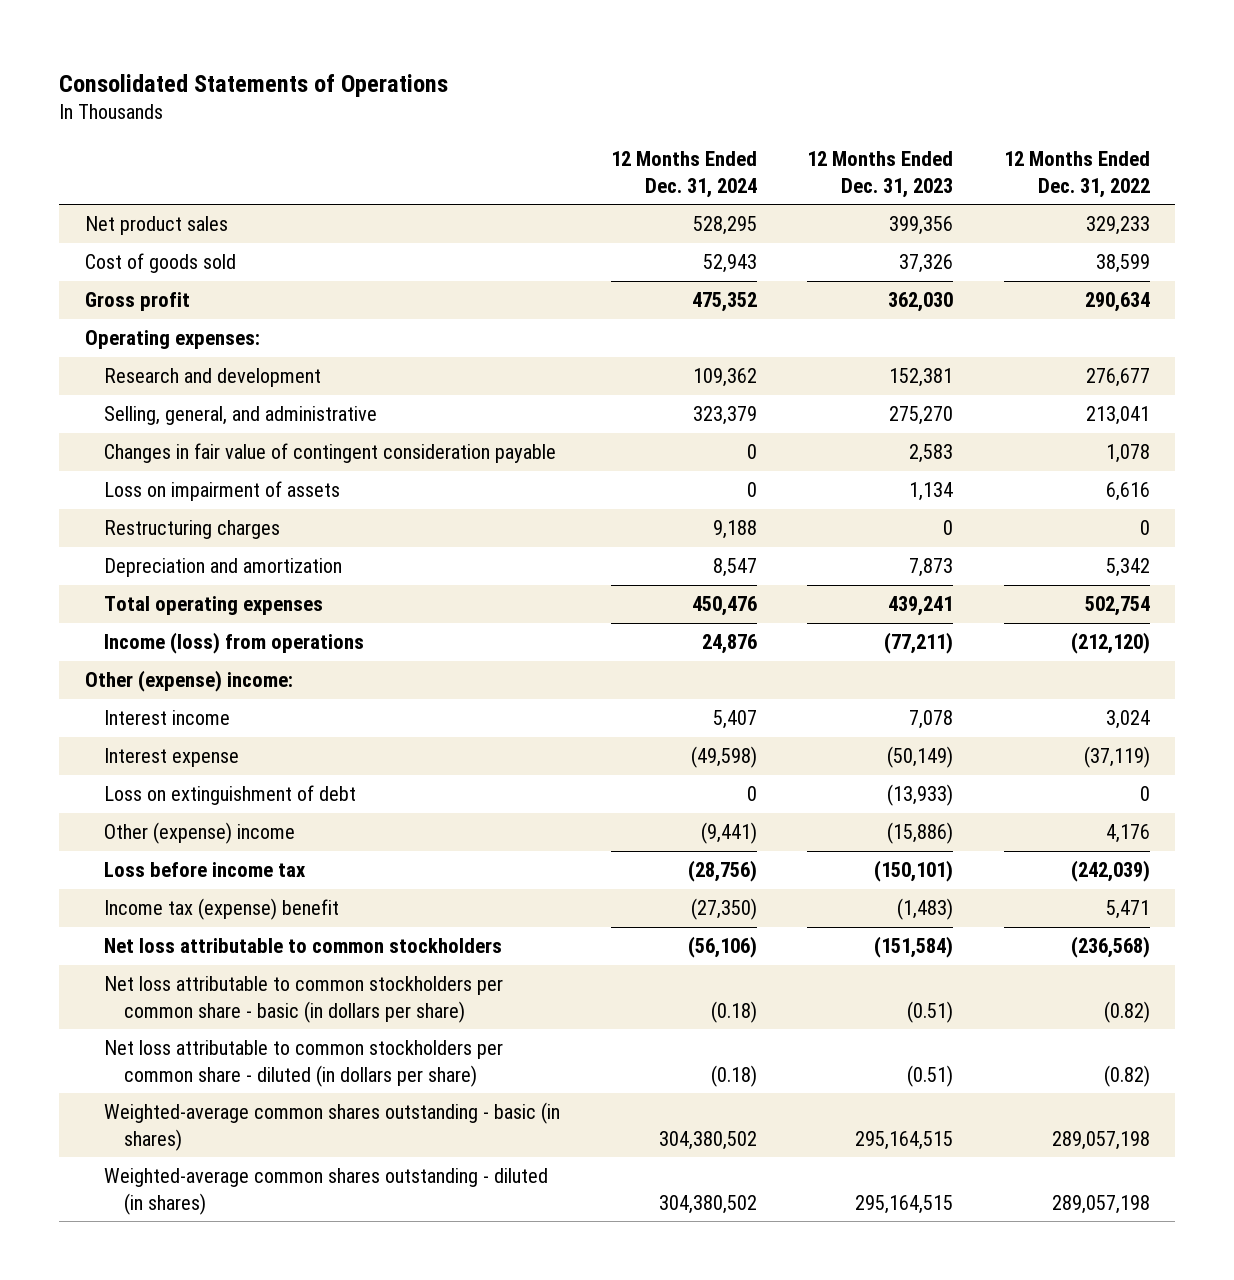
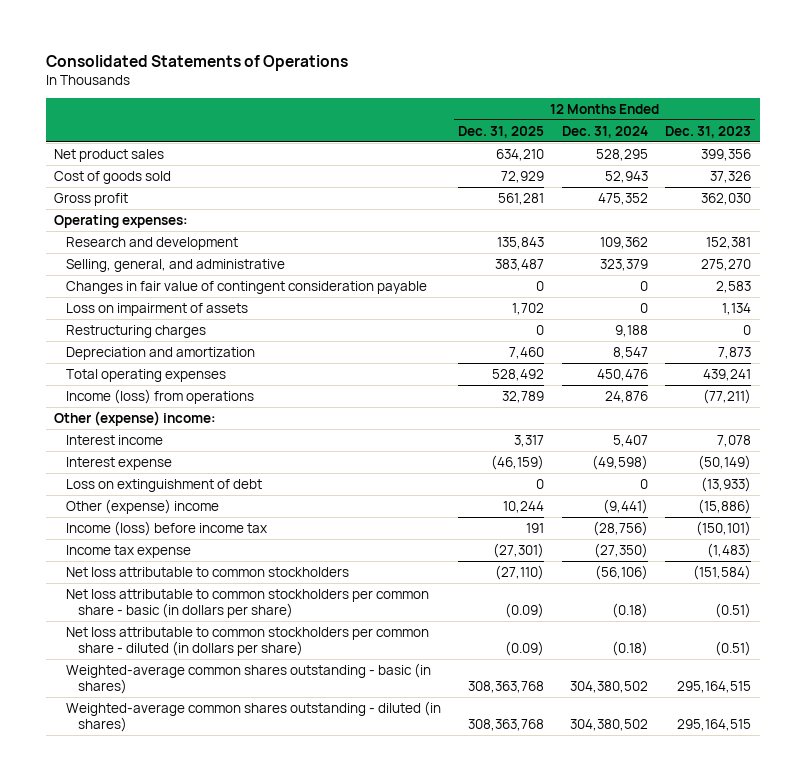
[1003,151,1150,198] 12 Months Ended Dec. 31, 2022 -> none
none -> [458,125,545,138] Dec. 31, 2025
[104,862,307,878] Loss before income tax -> [66,520,268,536] Income (loss) before income tax
[104,898,340,921] Income tax (expense) benefit -> [66,544,192,558] Income tax expense

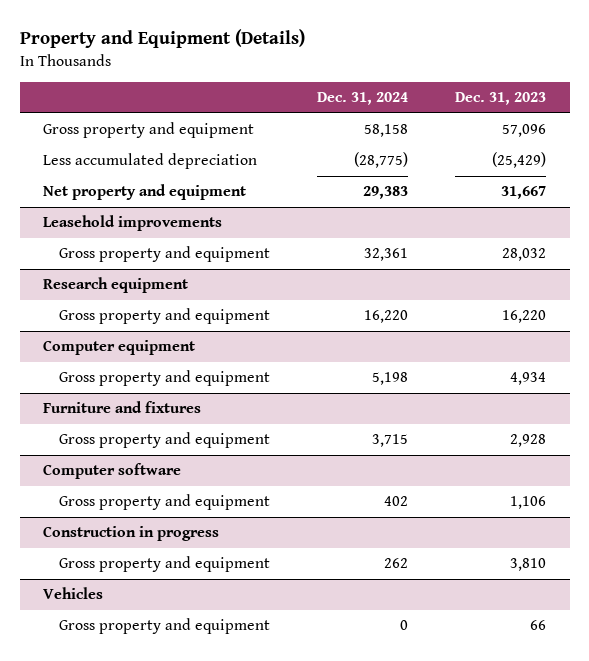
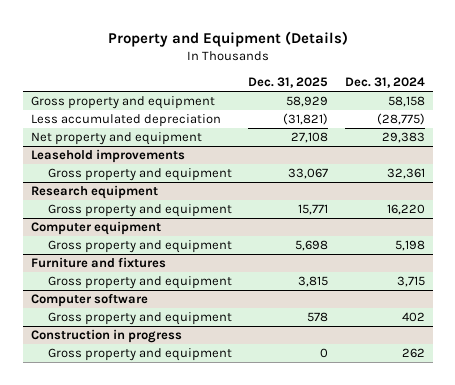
[455,92,547,106] Dec. 31, 2023 -> none
none -> [248,77,329,89] Dec. 31, 2025
[43,587,104,600] Vehicles -> none
[58,618,270,635] Gross property and equipment -> none

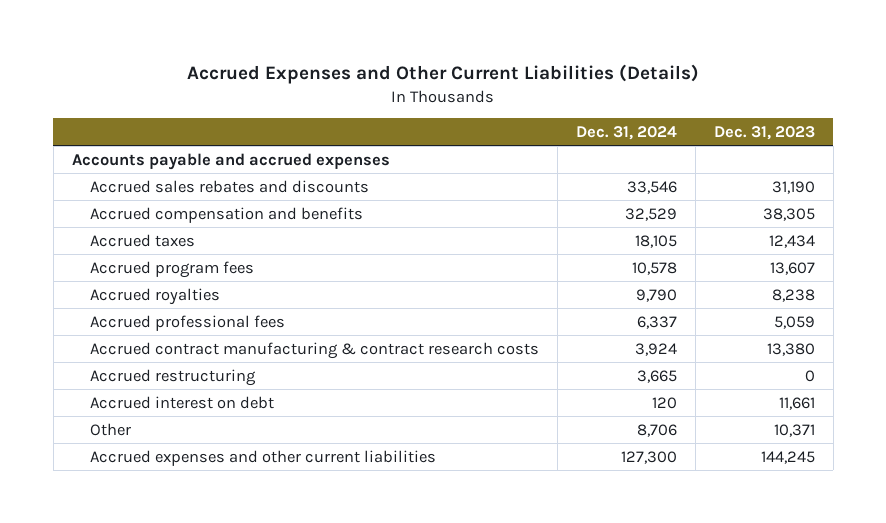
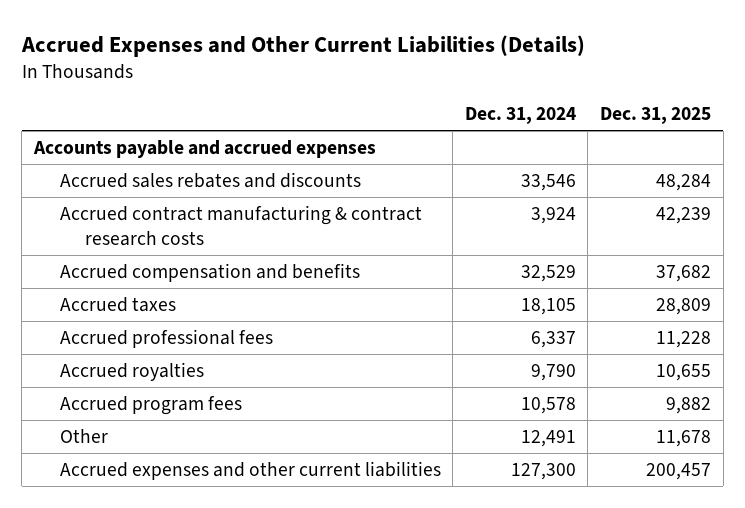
[713,126,815,141] Dec. 31, 2023 -> none
none -> [600,107,712,125] Dec. 31, 2025
[90,341,540,359] Accrued contract manufacturing & contract research costs -> [59,204,422,246] Accrued contract manufacturing & contract research costs
[90,368,257,386] Accrued restructuring -> none
[90,395,275,409] Accrued interest on debt -> none
[90,287,221,305] Accrued royalties -> [59,361,204,381] Accrued royalties
[90,260,255,278] Accrued program fees -> [59,395,242,415] Accrued program fees
[637,423,678,437] 8,706 -> [520,429,576,447] 12,491

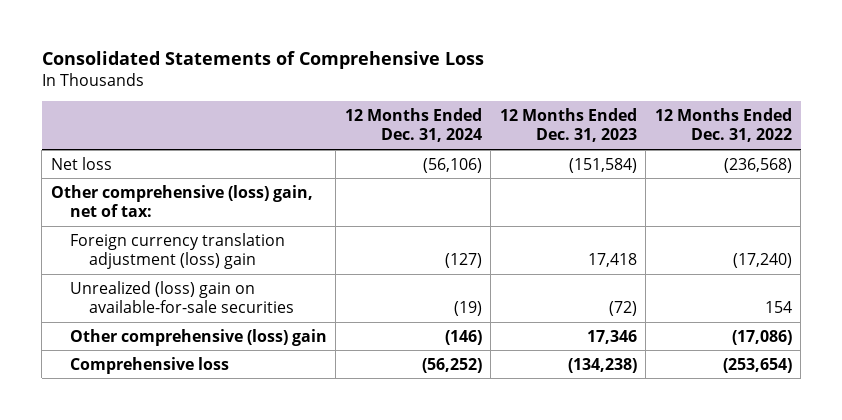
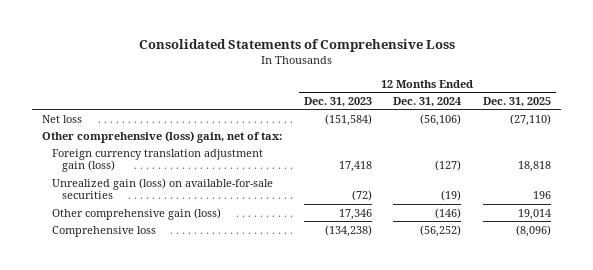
[654,107,792,143] 12 Months Ended Dec. 31, 2022 -> none
none -> [482,96,551,107] Dec. 31, 2025
[69,232,285,270] Foreign currency translation adjustment (loss) gain -> [52,148,264,173] Foreign currency translation adjustment gain (loss)
[69,280,294,314] Unrealized (loss) gain on available-for-sale securities -> [52,177,274,200] Unrealized gain (loss) on available-for-sale securities
[69,328,327,346] Other comprehensive (loss) gain -> [52,207,222,220] Other comprehensive gain (loss)

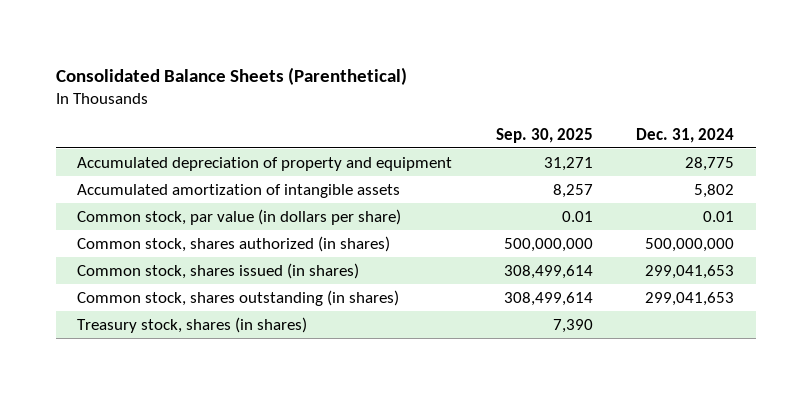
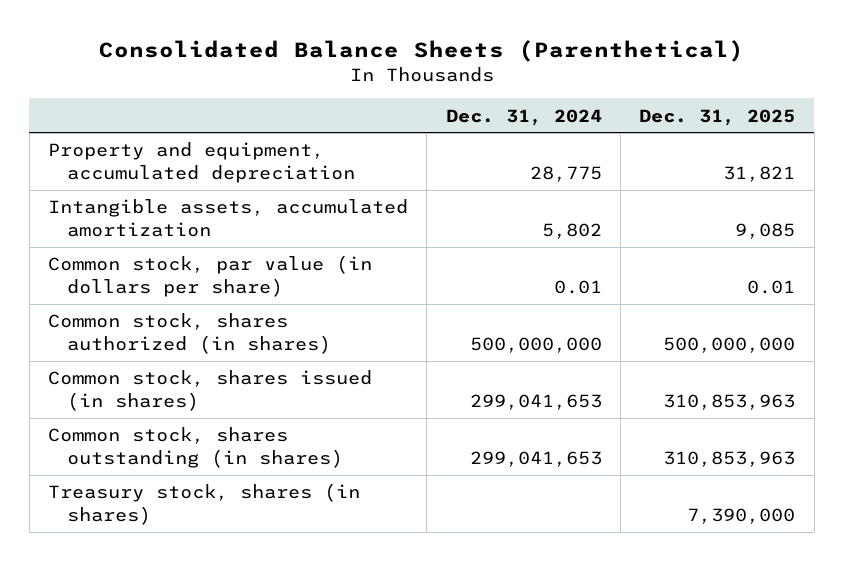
[495,127,593,143] Sep. 30, 2025 -> none
none -> [639,108,796,126] Dec. 31, 2025
[77,156,453,171] Accumulated depreciation of property and equipment -> [48,142,356,183] Property and equipment, accumulated depreciation
[77,183,401,198] Accumulated amortization of intangible assets -> [48,199,409,237] Intangible assets, accumulated amortization

